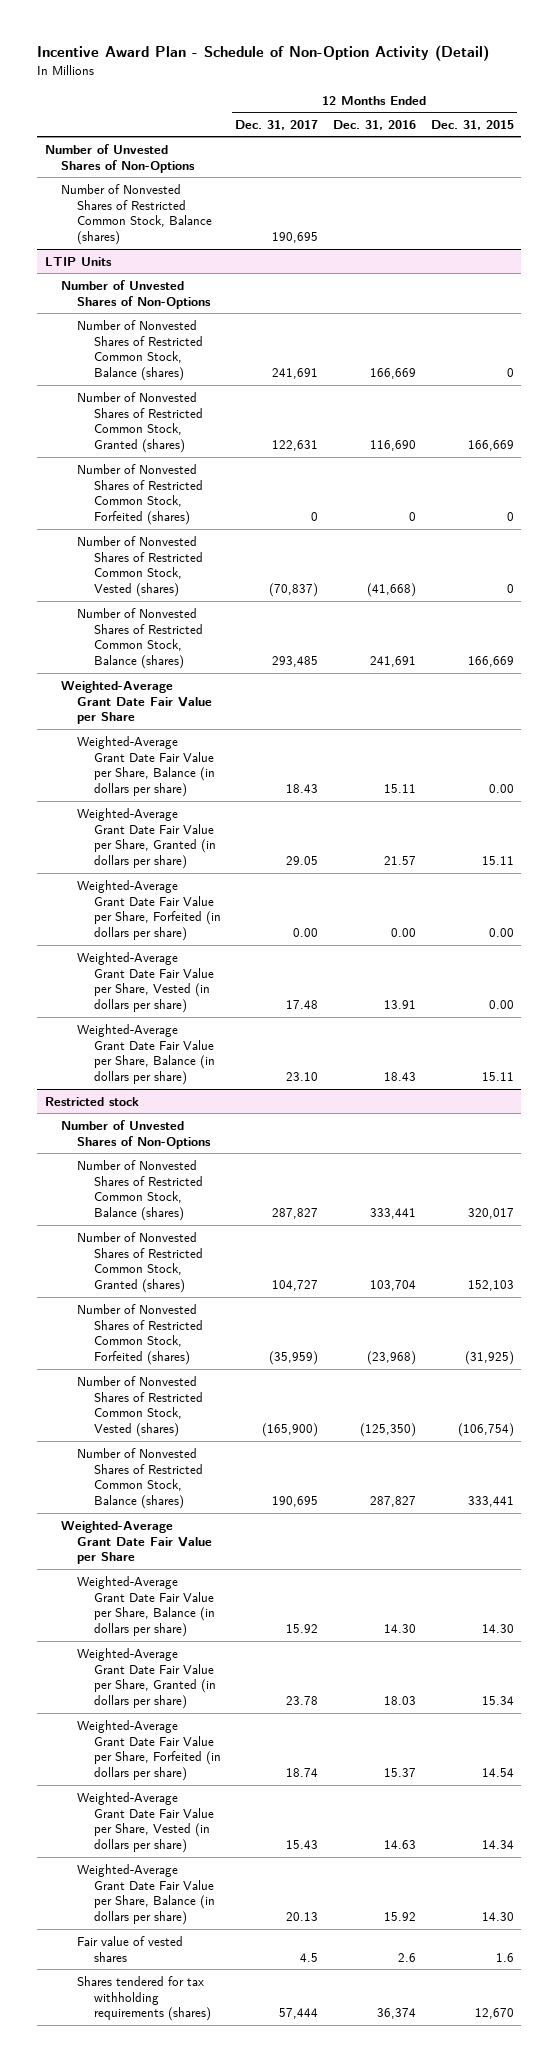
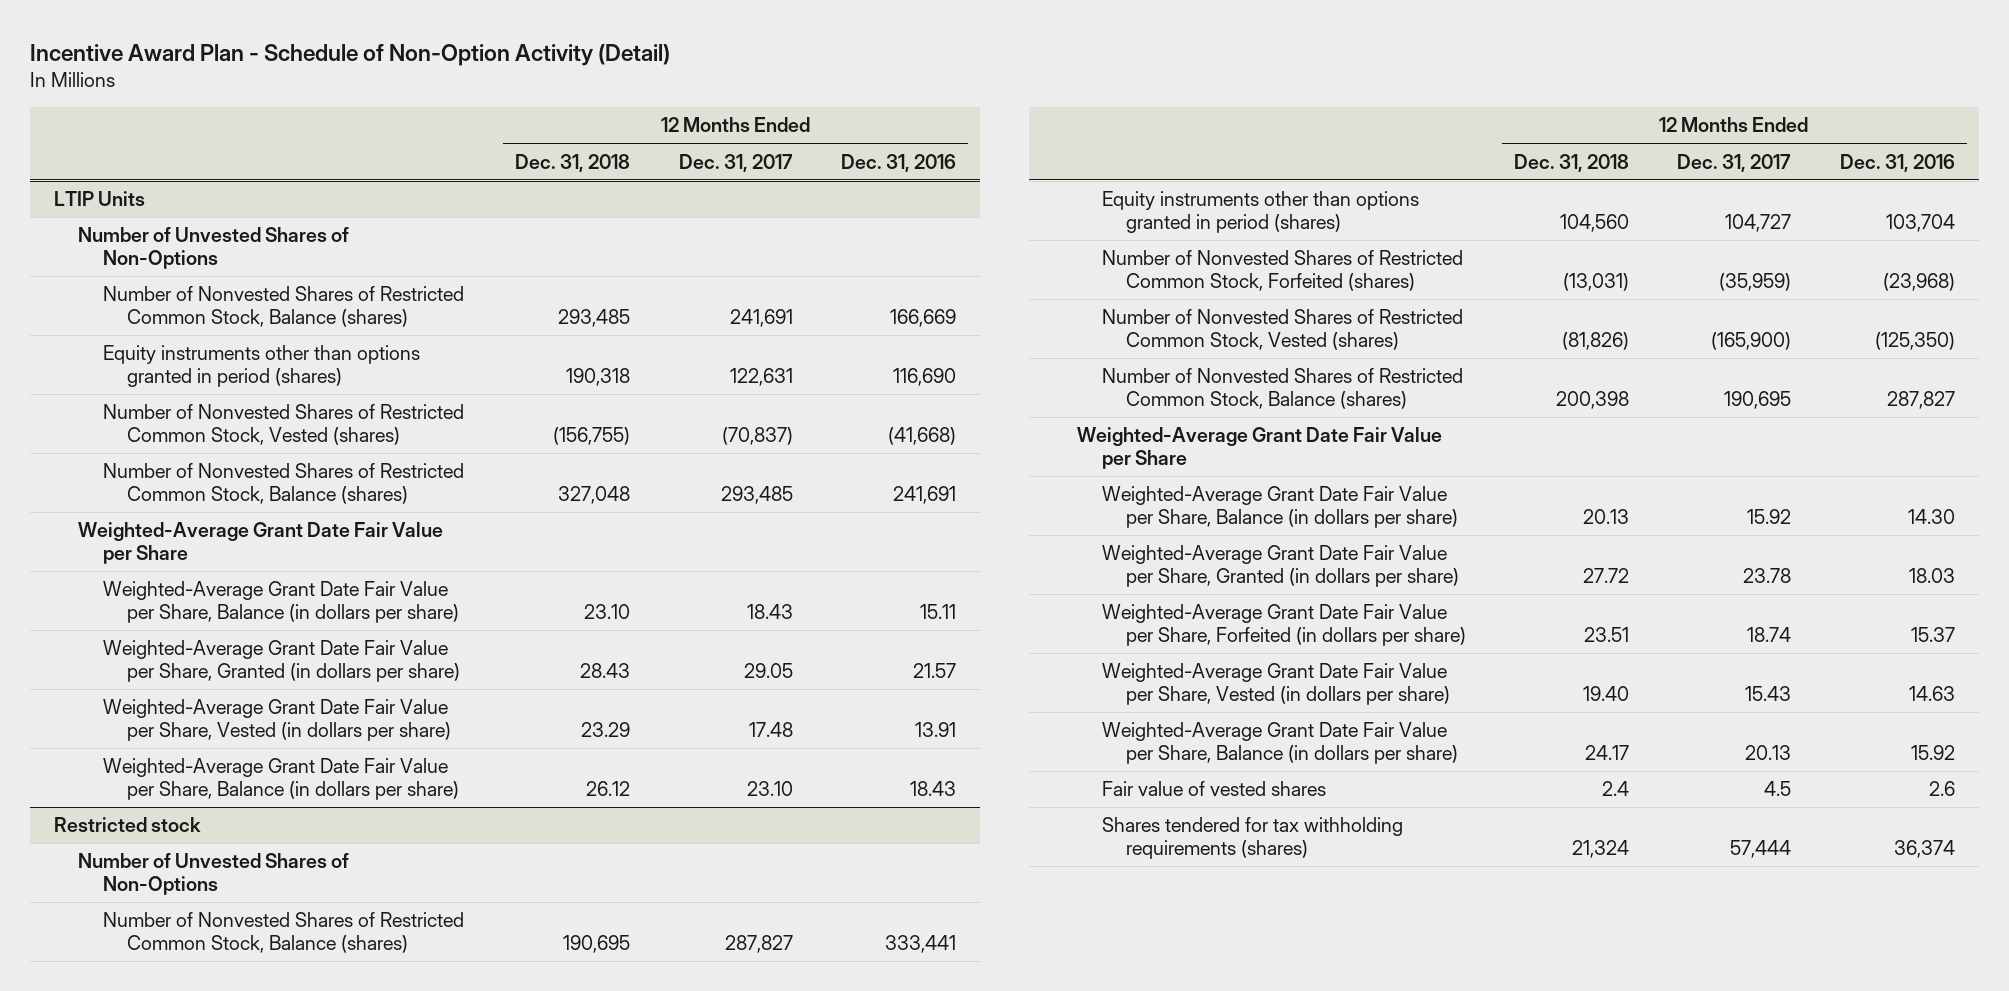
[430,119,514,130] Dec. 31, 2015 -> none
none -> [515,153,631,172] Dec. 31, 2018
[44,143,196,173] Number of Unvested Shares of Non-Options -> none
[61,183,213,246] Number of Nonvested Shares of Restricted Common Stock, Balance (shares) -> none
[77,463,203,526] Number of Nonvested Shares of Restricted Common Stock, Forfeited (shares) -> none
[77,391,203,454] Number of Nonvested Shares of Restricted Common Stock, Granted (shares) -> [102,345,420,388] Equity instruments other than options granted in period (shares)
[77,879,221,942] Weighted-Average Grant Date Fair Value per Share, Forfeited (in dollars per share) -> none
[77,1231,203,1294] Number of Nonvested Shares of Restricted Common Stock, Granted (shares) -> [1101,191,1419,234] Equity instruments other than options granted in period (shares)

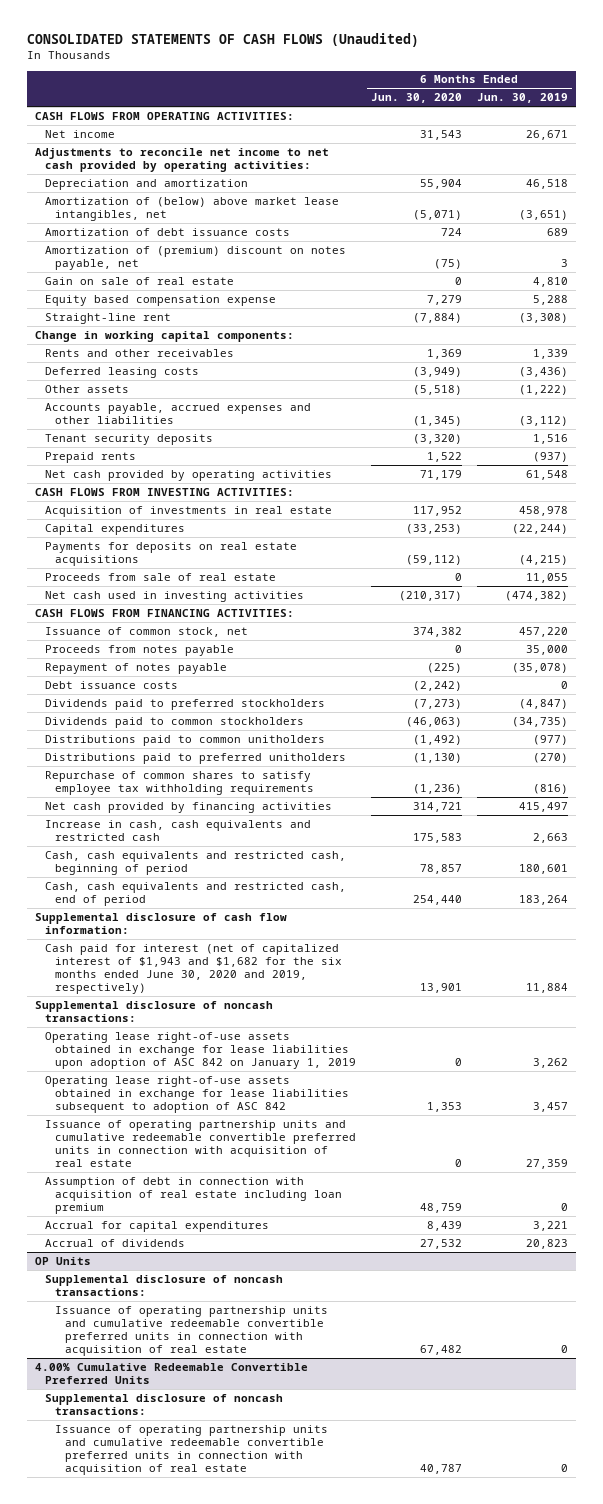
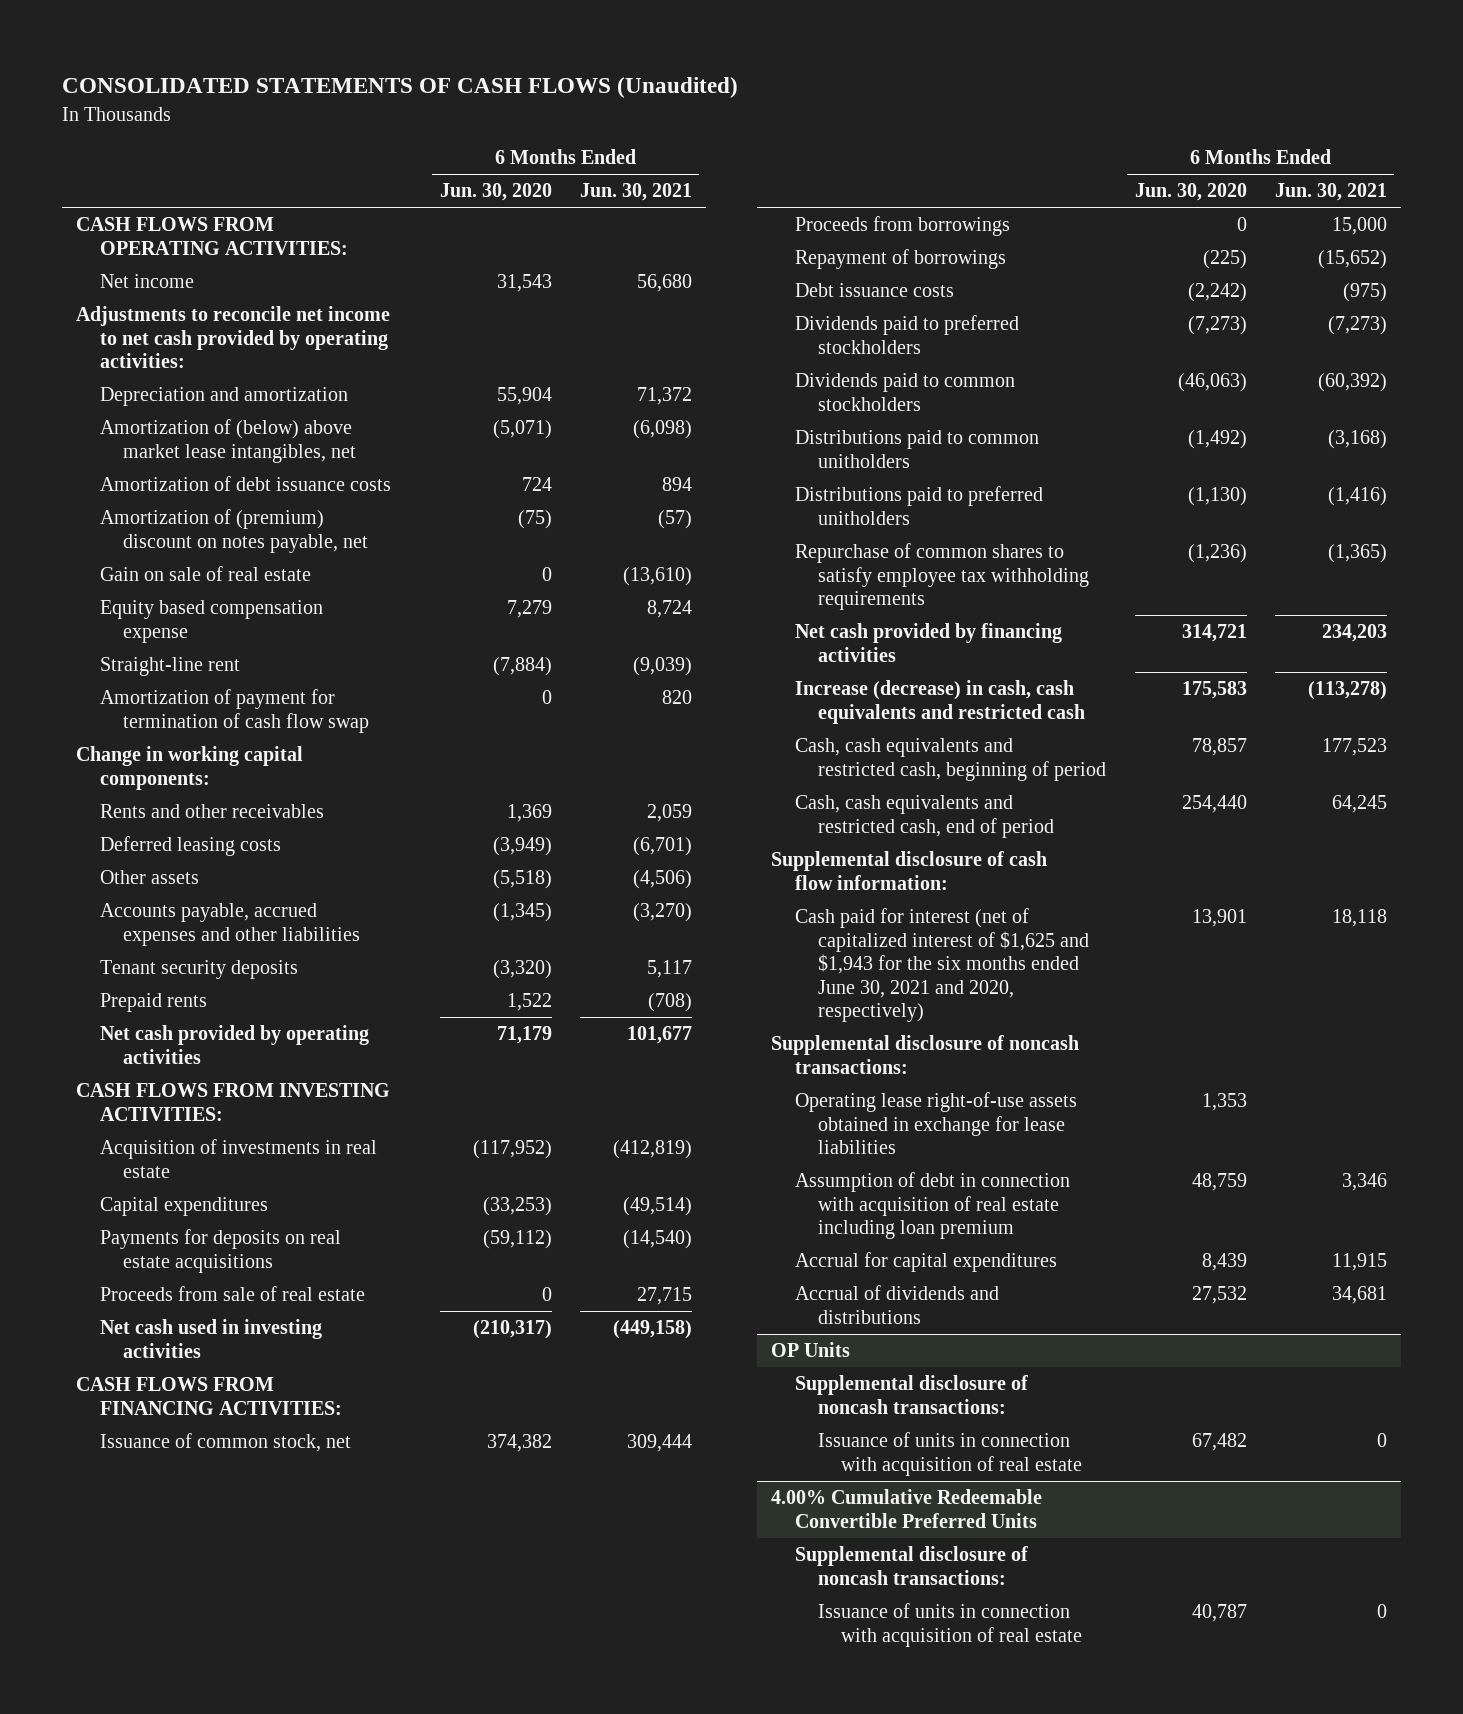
[476,93,568,104] Jun. 30, 2019 -> none
none -> [580,183,693,202] Jun. 30, 2021
none -> [99,689,369,733] Amortization of payment for termination of cash flow swap
[412,505,462,516] 117,952 -> [472,1140,552,1160] (117,952)
[44,644,234,656] Proceeds from notes payable -> [794,216,1010,237] Proceeds from borrowings
[44,662,227,674] Repayment of notes payable -> [794,249,1006,270] Repayment of borrowings
[44,819,311,842] Increase in cash, cash equivalents and restricted cash -> [794,680,1085,724] Increase (decrease) in cash, cash equivalents and restricted cash
[44,943,342,995] Cash paid for interest (net of capitalized interest of $1,943 and $1,682 for the six months ended June 30, 2020 and 2019, respectively) -> [794,908,1089,1023] Cash paid for interest (net of capitalized interest of $1,625 and $1,943 for the six months ended June 30, 2021 and 2020, respectively)
[44,1031,356,1070] Operating lease right-of-use assets obtained in exchange for lease liabilities upon adoption of ASC 842 on January 1, 2019 -> none
[44,1119,356,1168] Issuance of operating partnership units and cumulative redeemable convertible preferred units in connection with acquisition of real estate -> none
[44,1075,349,1114] Operating lease right-of-use assets obtained in exchange for lease liabilities subsequent to adoption of ASC 842 -> [794,1092,1077,1155] Operating lease right-of-use assets obtained in exchange for lease liabilities
[44,1238,185,1247] Accrual of dividends -> [794,1285,999,1324] Accrual of dividends and distributions
[54,1305,328,1357] Issuance of operating partnership units and cumulative redeemable convertible preferred units in connection with acquisition of real estate -> [817,1432,1083,1476] Issuance of units in connection with acquisition of real estate
[54,1424,328,1476] Issuance of operating partnership units and cumulative redeemable convertible preferred units in connection with acquisition of real estate -> [817,1603,1083,1647] Issuance of units in connection with acquisition of real estate

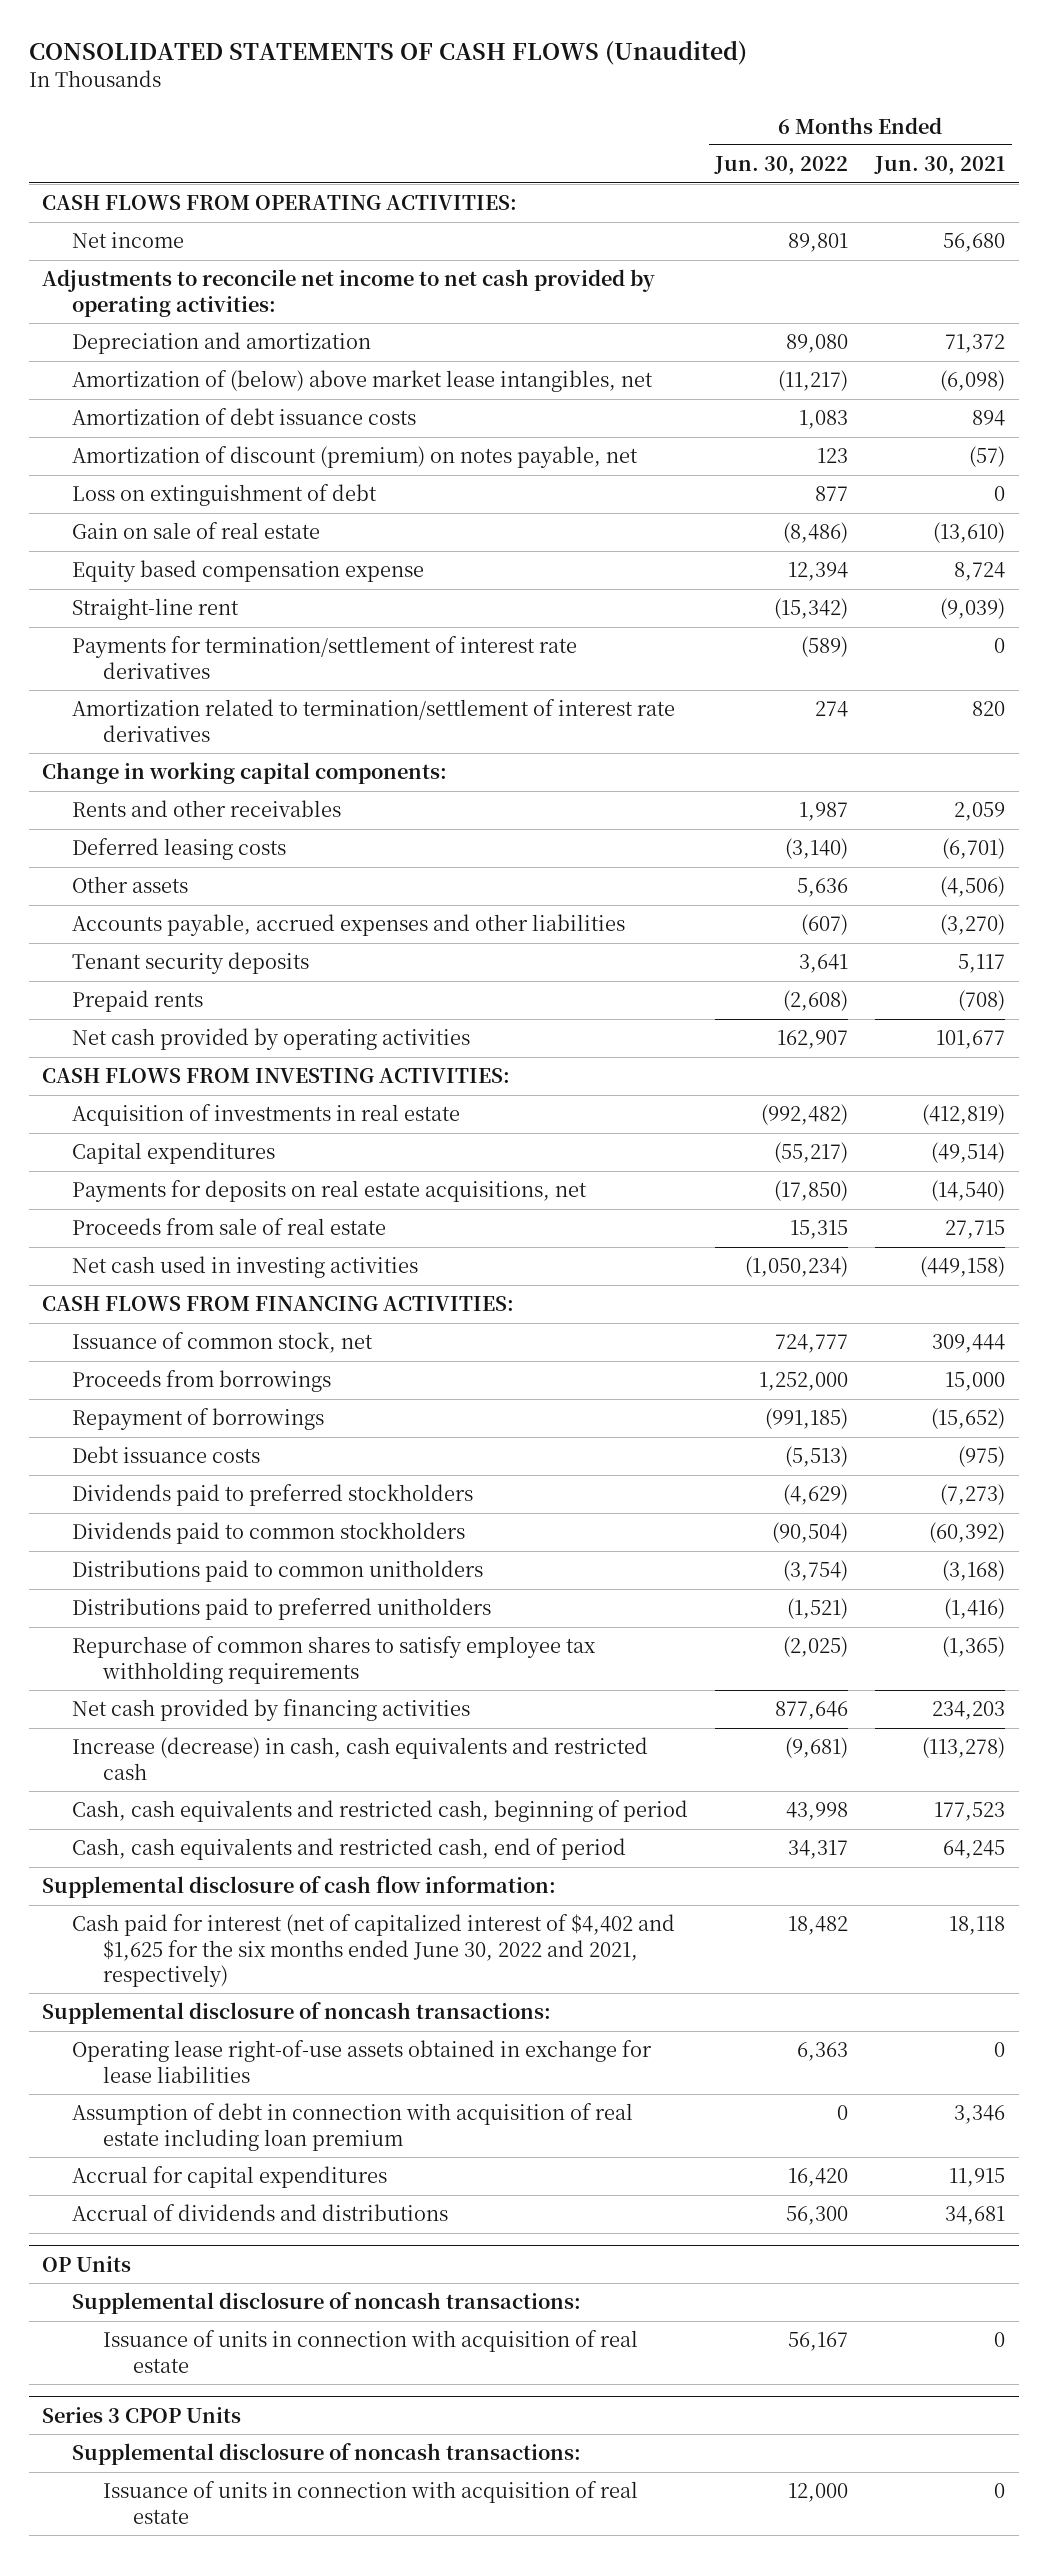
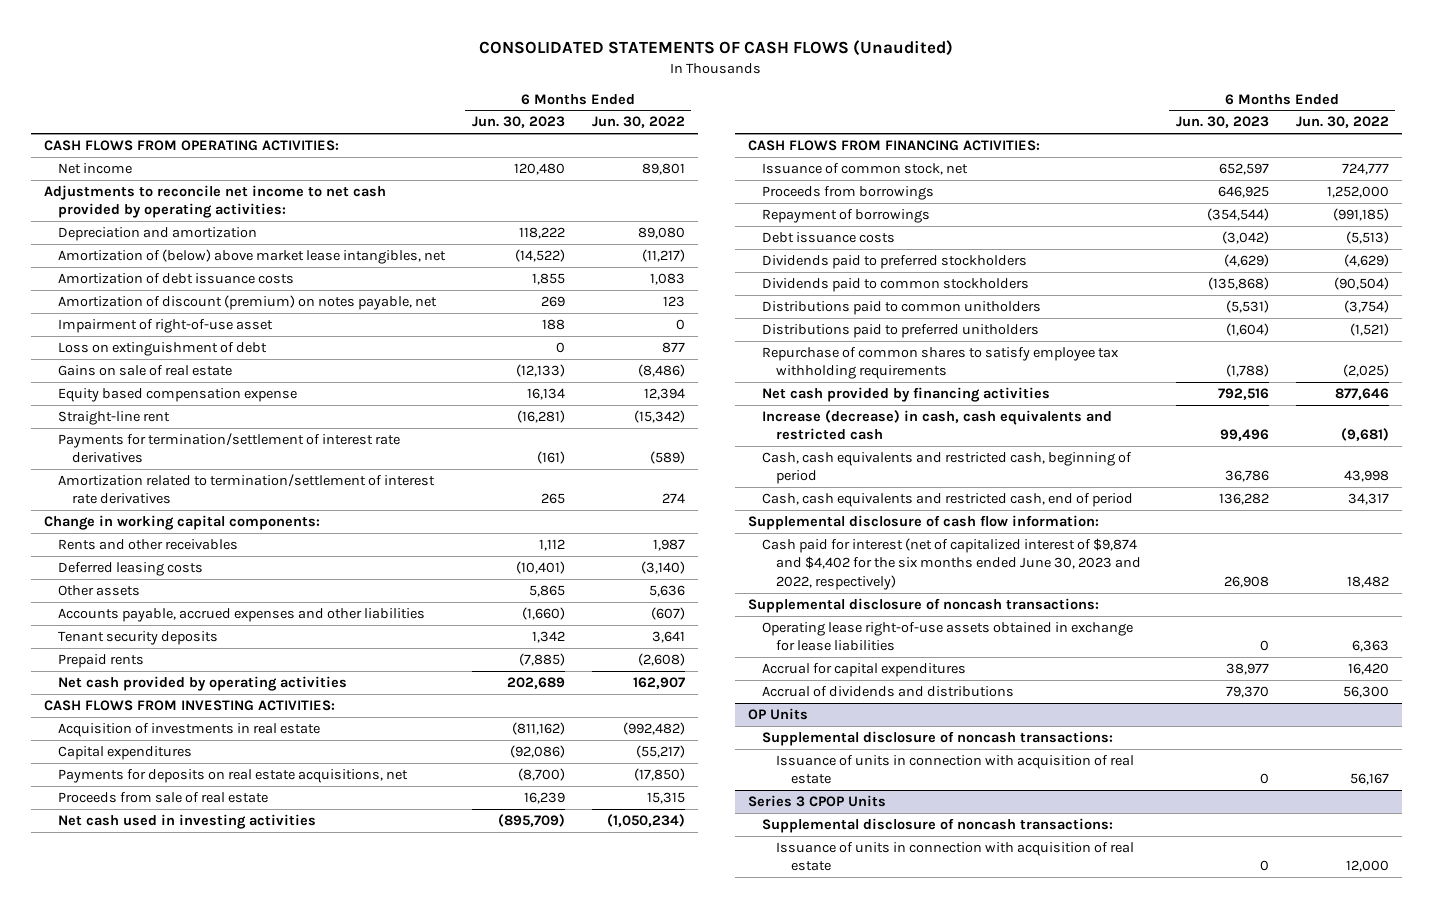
[874,156,1006,176] Jun. 30, 2021 -> none
none -> [472,116,566,129] Jun. 30, 2023
none -> [58,319,274,334] Impairment of right-of-use asset
[72,522,321,540] Gain on sale of real estate -> [58,365,233,377] Gains on sale of real estate
[72,1914,676,1987] Cash paid for interest (net of capitalized interest of $4,402 and $1,625 for the six months ended June 30, 2022 and 2021, respectively) -> [762,538,1142,590] Cash paid for interest (net of capitalized interest of $9,874 and $4,402 for the six months ended June 30, 2023 and 2022, respectively)
[72,2103,634,2151] Assumption of debt in connection with acquisition of real estate including loan premium -> none

